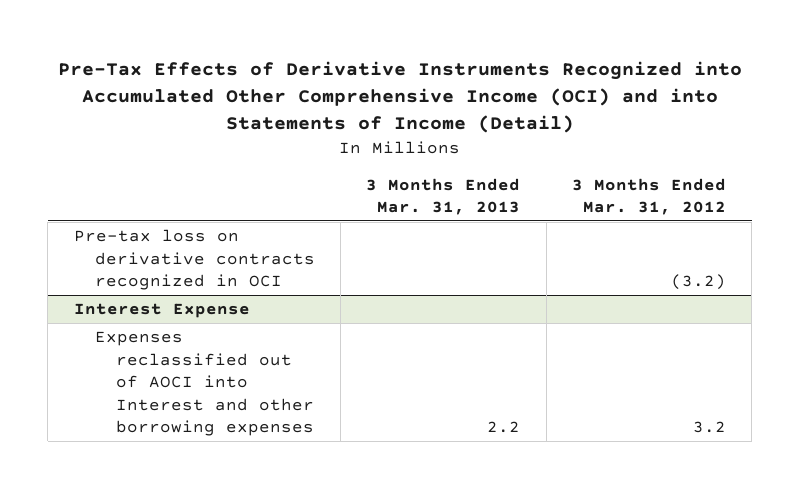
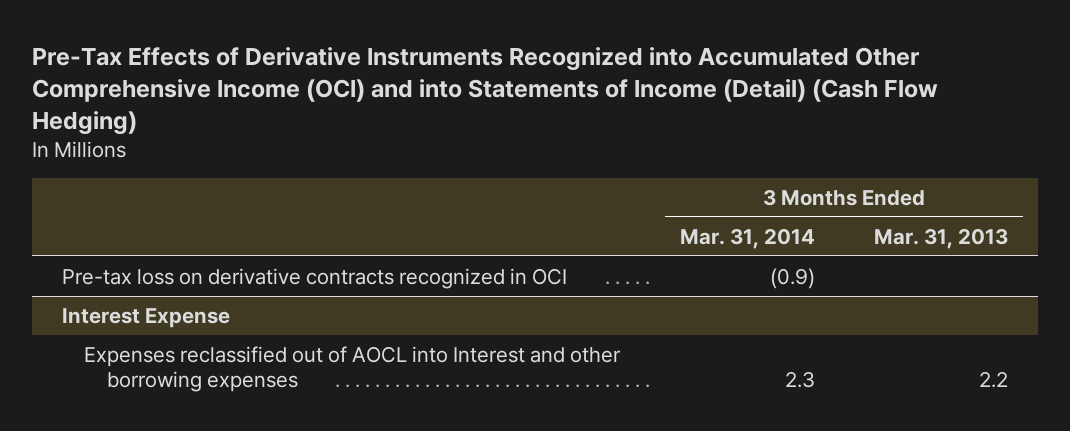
[57,60,742,134] Pre-Tax Effects of Derivative Instruments Recognized into Accumulated Other Comprehensive Income (OCI) and into Statements of Income (Detail) -> [32,46,939,136] Pre-Tax Effects of Derivative Instruments Recognized into Accumulated Other Comprehensive Income (OCI) and into Statements of Income (Detail) (Cash Flow Hedging)
[572,177,727,216] 3 Months Ended Mar. 31, 2012 -> none
none -> [679,227,815,249] Mar. 31, 2014
[94,331,314,437] Expenses reclassified out of AOCI into Interest and other borrowing expenses -> [84,345,622,393] Expenses reclassified out of AOCL into Interest and other borrowing expenses

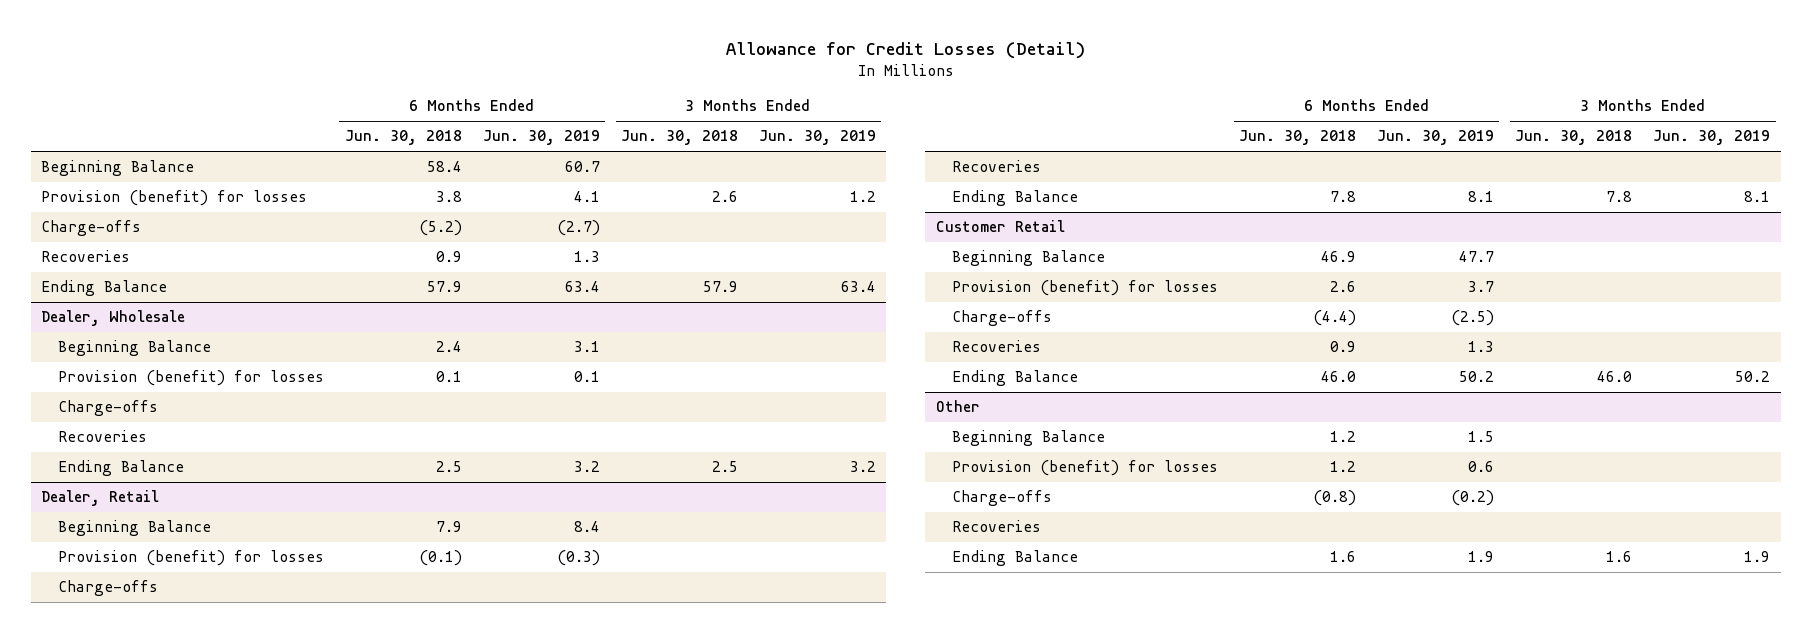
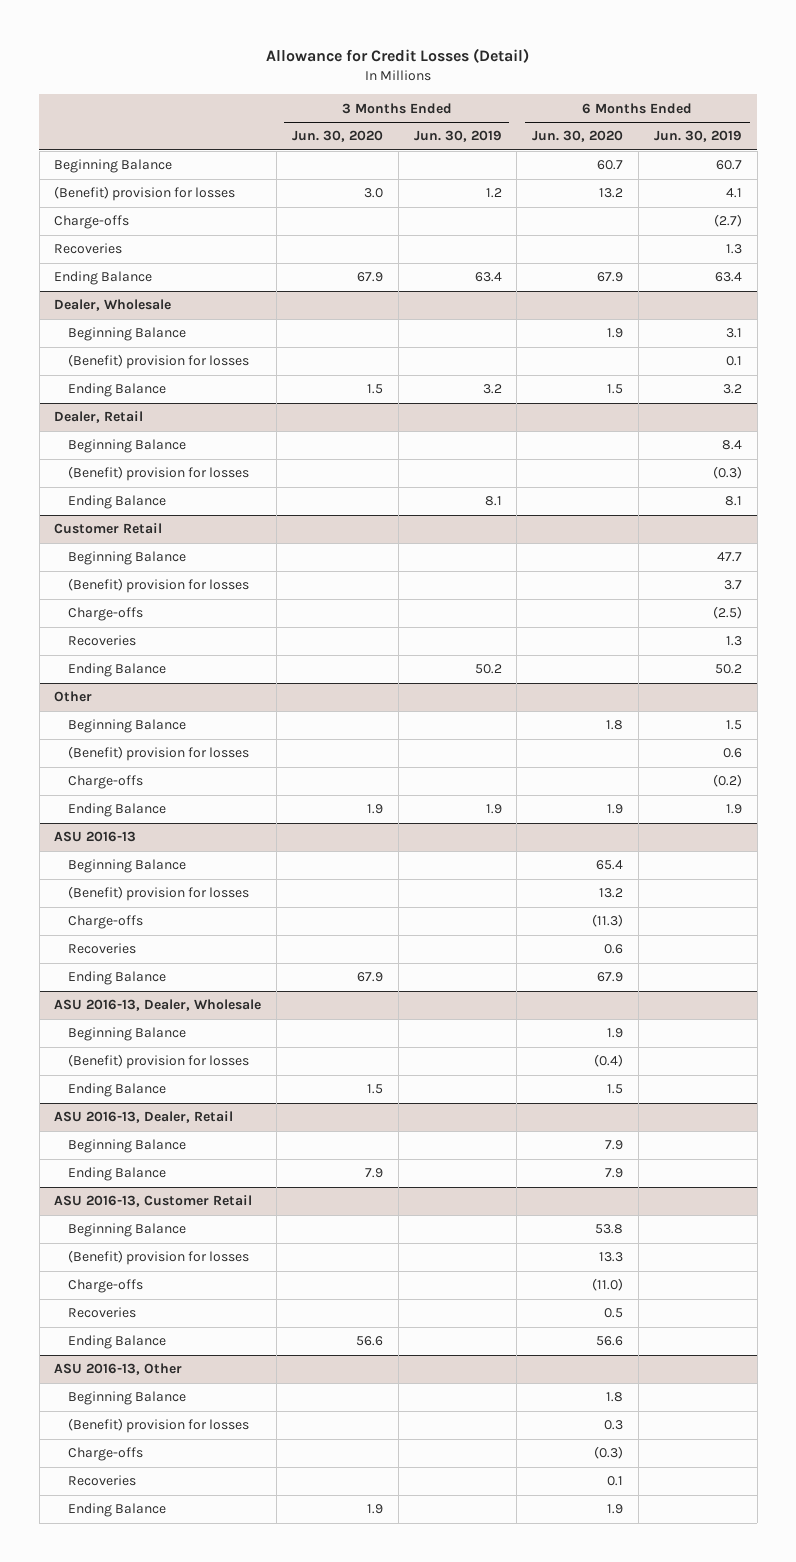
[344,130,462,146] Jun. 30, 2018 -> none
[620,130,738,146] Jun. 30, 2018 -> none
none -> [292,130,384,143] Jun. 30, 2020
none -> [532,130,624,143] Jun. 30, 2020
[41,190,308,207] Provision (benefit) for losses -> [54,186,236,202] (Benefit) provision for losses
[57,400,158,417] Charge-offs -> none
[57,430,147,443] Recoveries -> none
[57,370,324,387] Provision (benefit) for losses -> [67,354,249,370] (Benefit) provision for losses
[57,580,158,597] Charge-offs -> none
[952,160,1042,173] Recoveries -> none
[57,550,324,567] Provision (benefit) for losses -> [67,466,249,482] (Benefit) provision for losses
[952,280,1219,297] Provision (benefit) for losses -> [67,578,249,594] (Benefit) provision for losses
[952,460,1219,477] Provision (benefit) for losses -> [67,746,249,762] (Benefit) provision for losses
[952,520,1042,533] Recoveries -> none
none -> [54,831,137,843] ASU 2016-13
none -> [67,859,186,874] Beginning Balance
none -> [67,886,249,902] (Benefit) provision for losses
none -> [67,915,143,930] Charge-offs
none -> [67,943,136,955] Recoveries
none -> [67,971,166,986] Ending Balance
none -> [54,999,262,1012] ASU 2016-13, Dealer, Wholesale
none -> [67,1027,186,1042] Beginning Balance
none -> [67,1054,249,1070] (Benefit) provision for losses
none -> [67,1083,166,1098] Ending Balance
none -> [54,1111,234,1124] ASU 2016-13, Dealer, Retail
none -> [67,1139,186,1154] Beginning Balance
none -> [67,1167,166,1182] Ending Balance
none -> [54,1195,253,1208] ASU 2016-13, Customer Retail
none -> [67,1223,186,1238] Beginning Balance
none -> [67,1250,249,1266] (Benefit) provision for losses
none -> [67,1279,143,1294] Charge-offs
none -> [67,1307,136,1319] Recoveries
none -> [67,1335,166,1350] Ending Balance
none -> [54,1363,183,1376] ASU 2016-13, Other
none -> [67,1391,186,1406] Beginning Balance
none -> [67,1418,249,1434] (Benefit) provision for losses
none -> [67,1447,143,1462] Charge-offs
none -> [67,1475,136,1487] Recoveries
none -> [67,1503,166,1518] Ending Balance

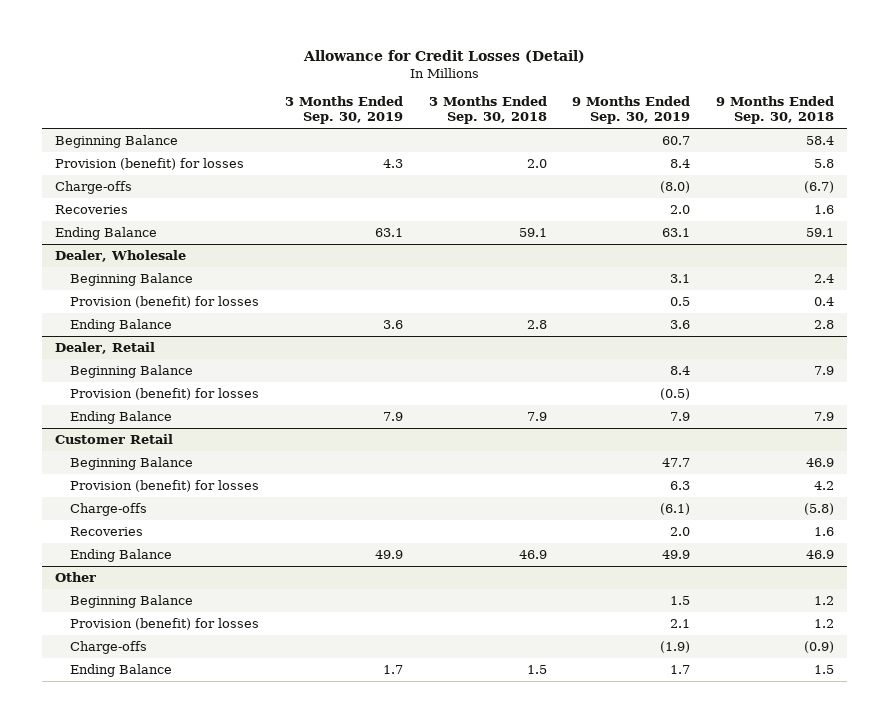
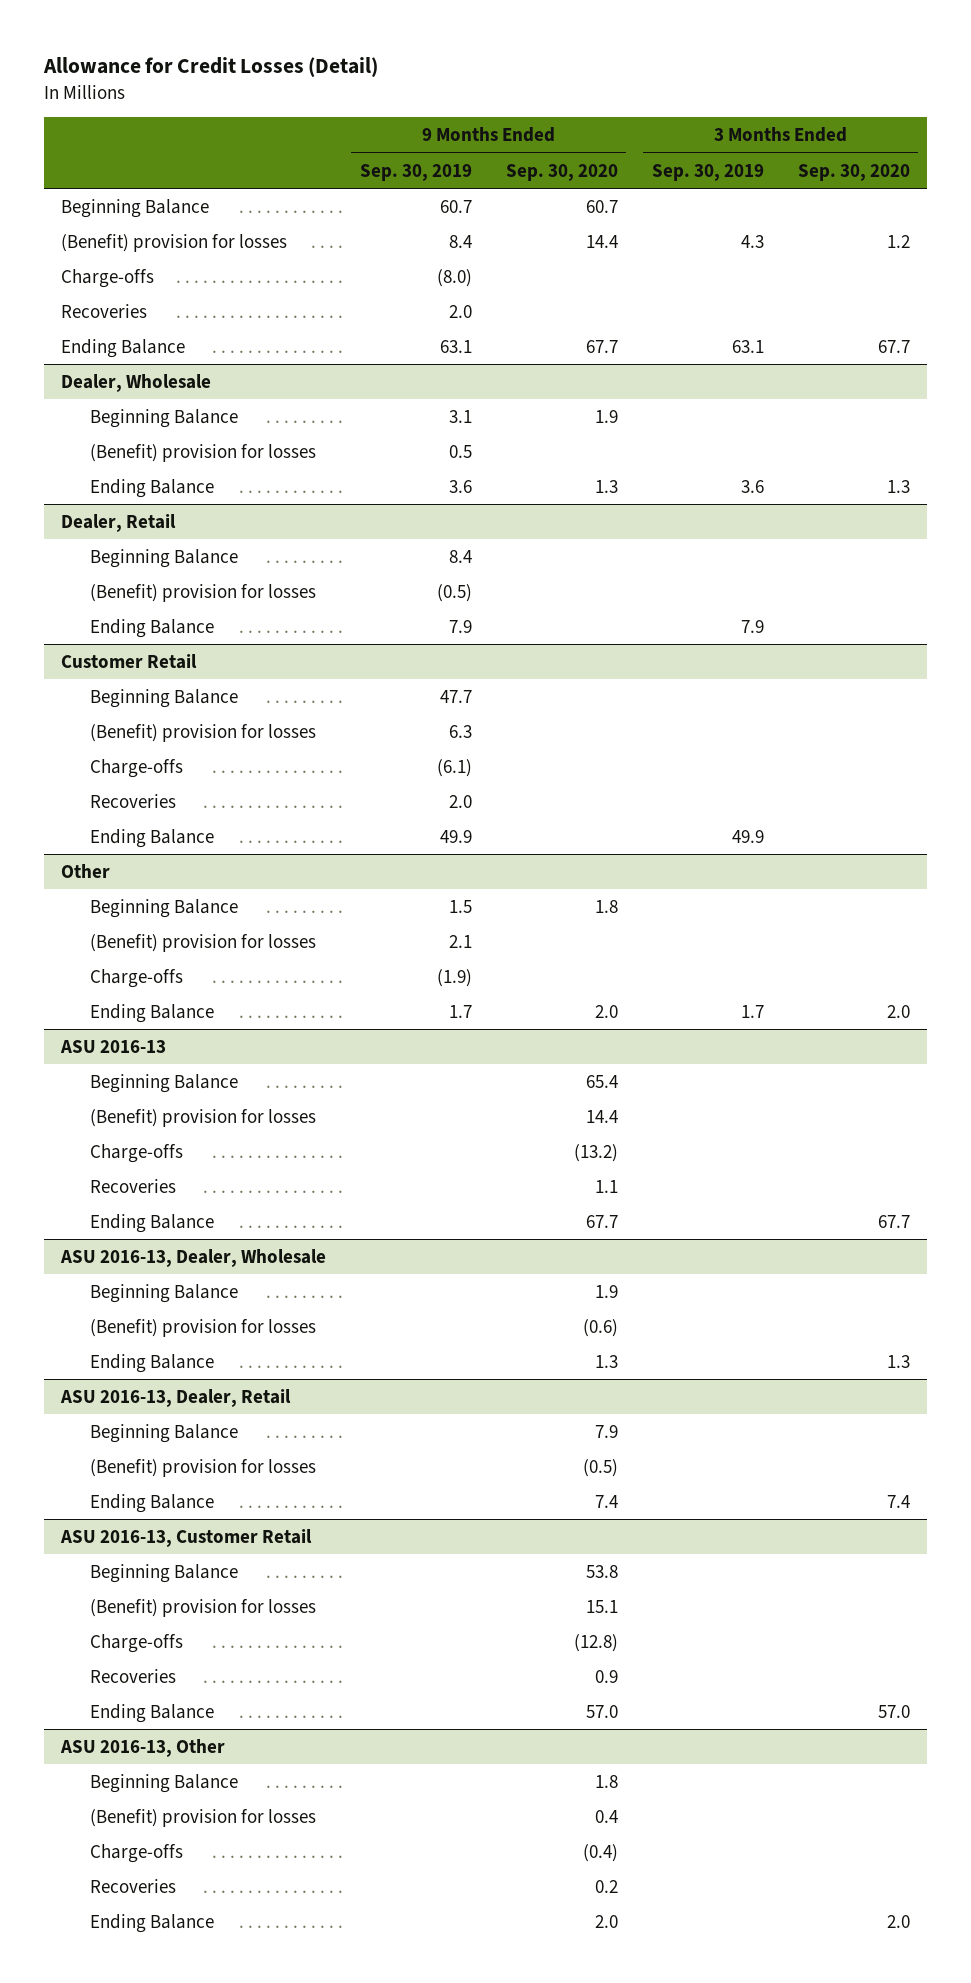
[428,96,547,125] 3 Months Ended Sep. 30, 2018 -> none
[716,96,835,125] 9 Months Ended Sep. 30, 2018 -> none
none -> [505,163,618,181] Sep. 30, 2020
none -> [797,163,910,181] Sep. 30, 2020
[55,157,245,170] Provision (benefit) for losses -> [60,233,287,252] (Benefit) provision for losses
[70,295,260,308] Provision (benefit) for losses -> [90,443,317,462] (Benefit) provision for losses
[70,387,260,400] Provision (benefit) for losses -> [90,583,317,602] (Benefit) provision for losses
[70,479,260,492] Provision (benefit) for losses -> [90,723,317,742] (Benefit) provision for losses
[70,617,260,630] Provision (benefit) for losses -> [90,933,317,952] (Benefit) provision for losses
none -> [59,1039,166,1053] ASU 2016-13
none -> [90,1073,239,1093] Beginning Balance
none -> [90,1108,317,1127] (Benefit) provision for losses
none -> [90,1143,184,1163] Charge-offs
none -> [90,1178,177,1193] Recoveries
none -> [90,1213,215,1233] Ending Balance
none -> [59,1248,326,1267] ASU 2016-13, Dealer, Wholesale
none -> [90,1283,239,1303] Beginning Balance
none -> [90,1318,317,1337] (Benefit) provision for losses
none -> [90,1353,215,1373] Ending Balance
none -> [59,1388,291,1407] ASU 2016-13, Dealer, Retail
none -> [90,1423,239,1443] Beginning Balance
none -> [90,1458,317,1477] (Benefit) provision for losses
none -> [90,1493,215,1513] Ending Balance
none -> [59,1528,312,1547] ASU 2016-13, Customer Retail
none -> [90,1563,239,1583] Beginning Balance
none -> [90,1598,317,1617] (Benefit) provision for losses
none -> [90,1633,184,1653] Charge-offs
none -> [90,1668,177,1683] Recoveries
none -> [90,1703,215,1723] Ending Balance
none -> [59,1738,225,1757] ASU 2016-13, Other
none -> [90,1773,239,1793] Beginning Balance
none -> [90,1808,317,1827] (Benefit) provision for losses
none -> [90,1843,184,1863] Charge-offs
none -> [90,1878,177,1893] Recoveries
none -> [90,1913,215,1933] Ending Balance

